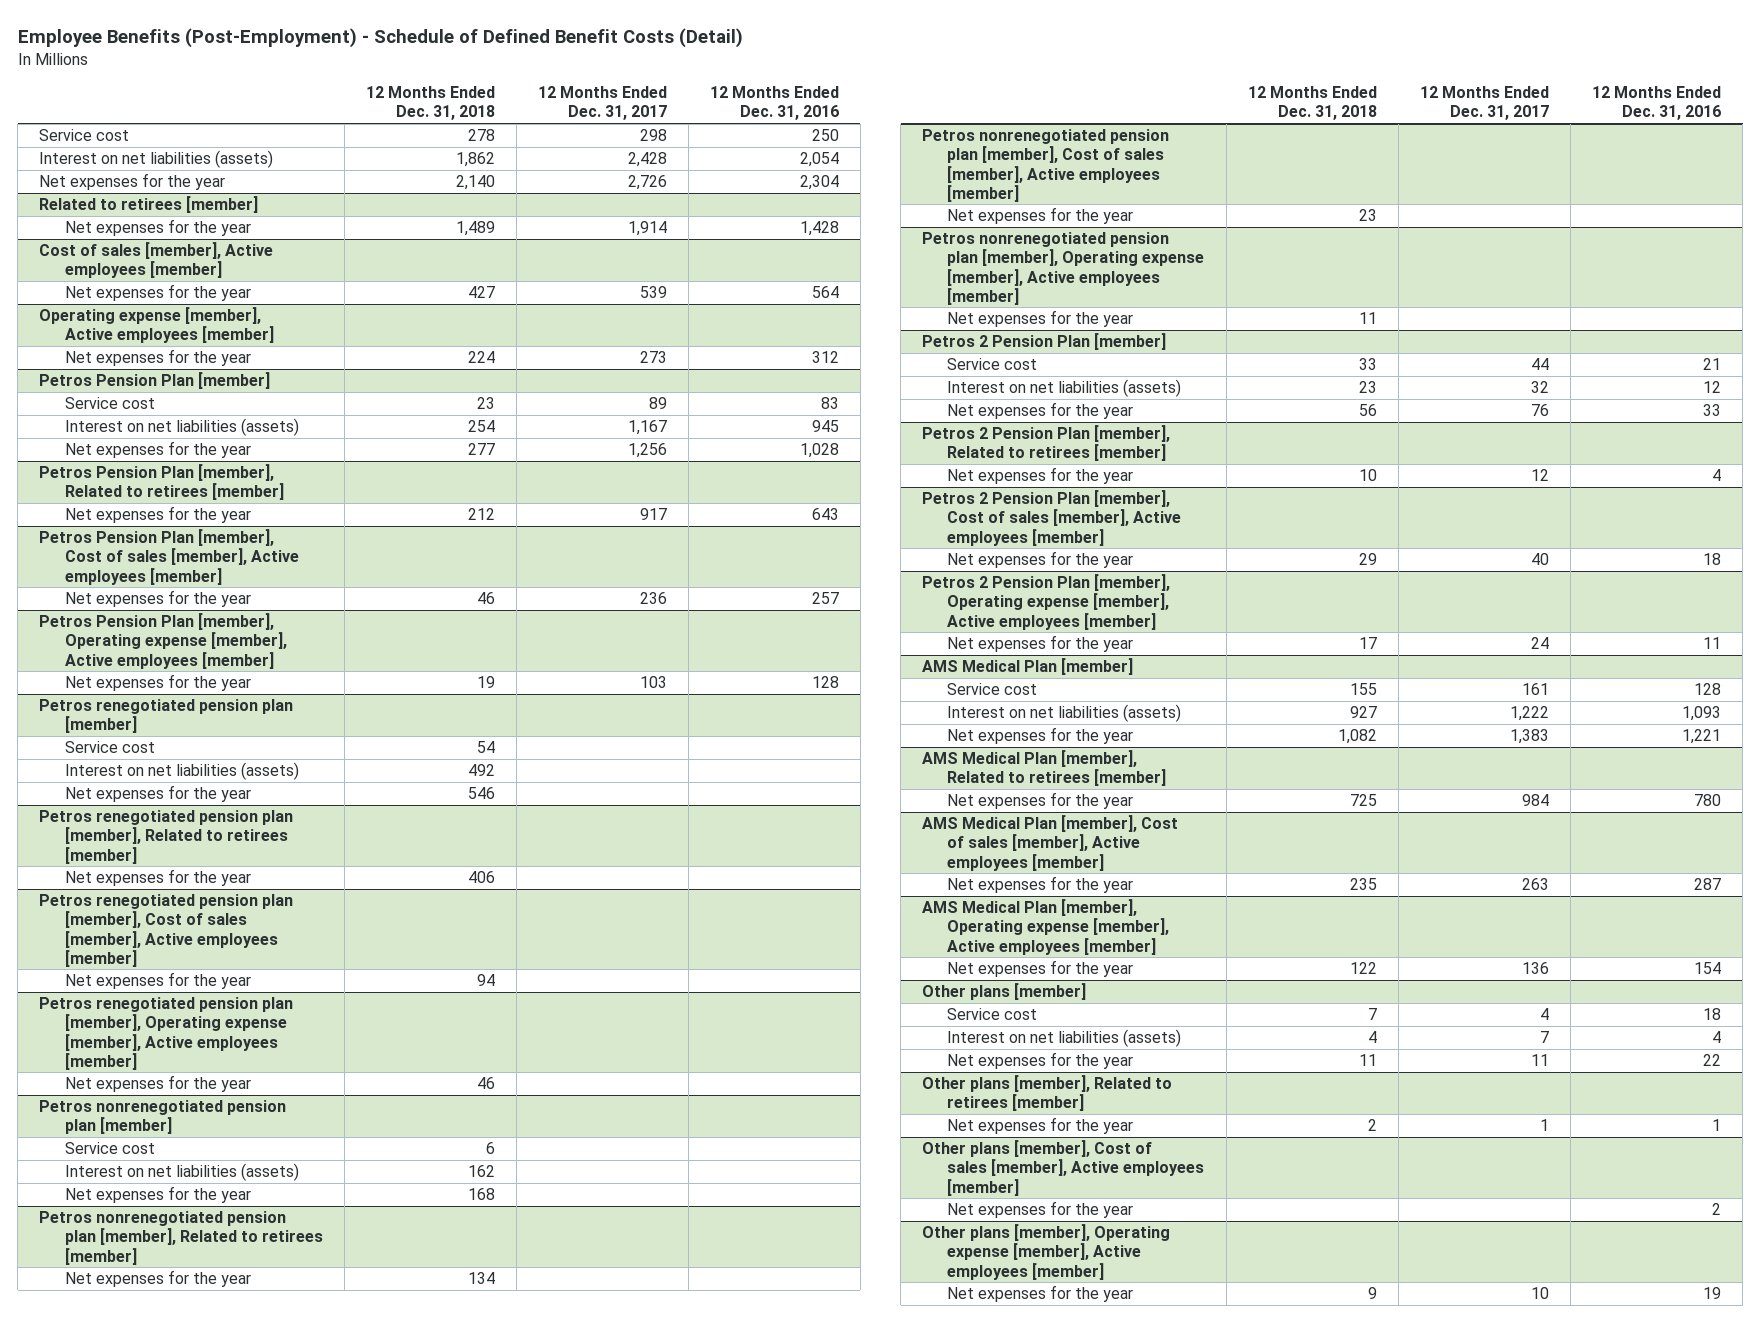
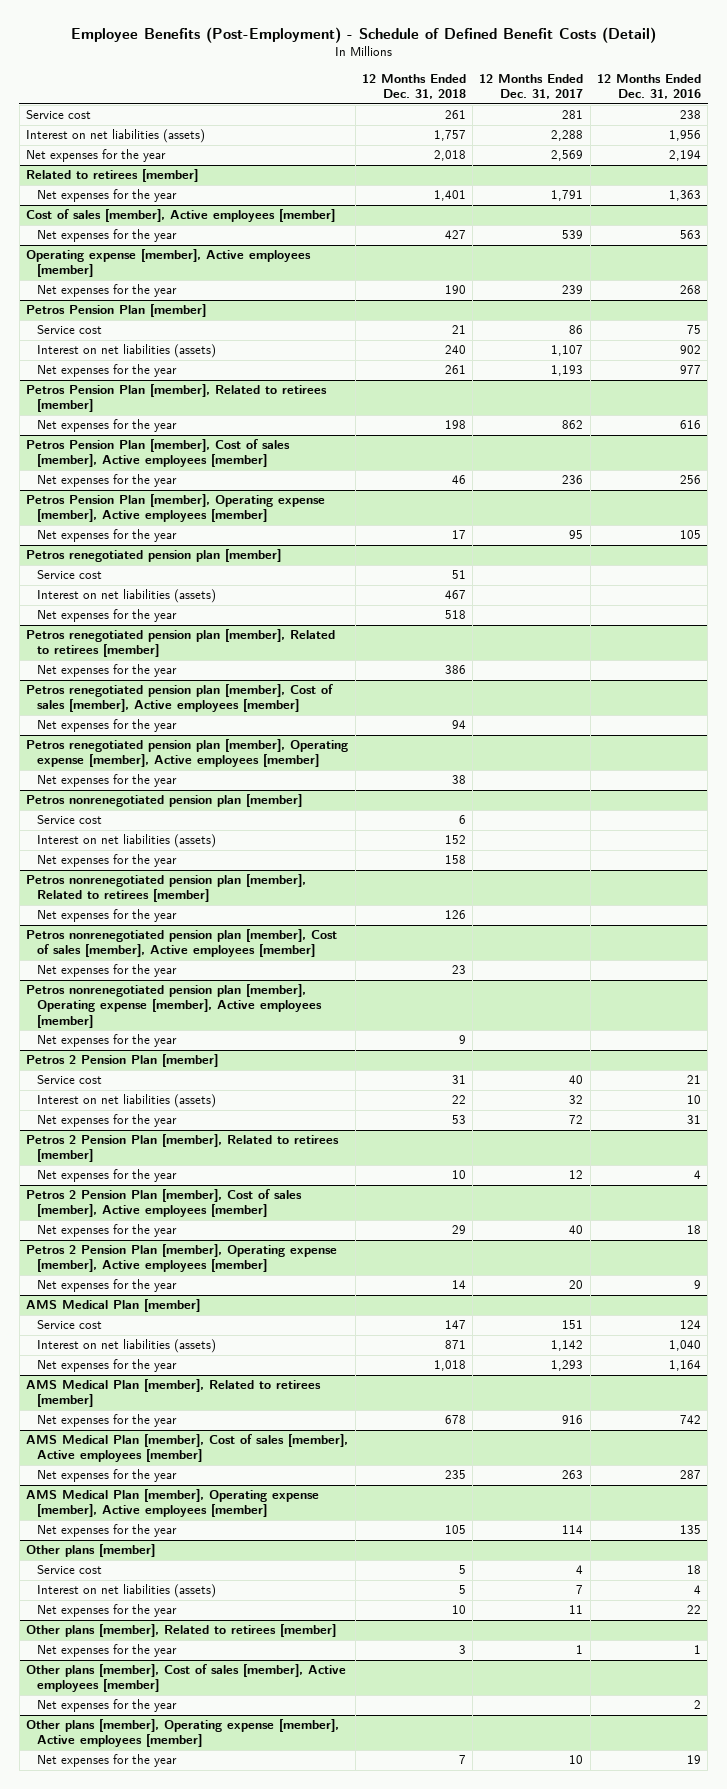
[467,129,495,142] 278 -> [444,110,466,120] 261
[639,129,667,142] 298 -> [562,110,584,120] 281
[811,129,839,142] 250 -> [680,110,702,120] 238
[455,152,495,168] 1,862 -> [433,130,466,142] 1,757
[627,152,667,168] 2,428 -> [551,130,584,142] 2,288
[799,152,839,168] 2,054 -> [669,130,702,142] 1,956
[455,175,495,191] 2,140 -> [433,150,466,162] 2,018
[627,175,667,191] 2,726 -> [551,150,584,162] 2,569
[799,175,839,191] 2,304 -> [669,150,702,162] 2,194
[455,221,495,237] 1,489 -> [433,190,466,202] 1,401
[627,221,667,237] 1,914 -> [551,190,584,202] 1,791
[799,221,839,237] 1,428 -> [669,190,702,202] 1,363
[811,286,839,299] 564 -> [680,230,702,240] 563
[467,351,495,364] 224 -> [444,285,466,295] 190
[639,351,667,364] 273 -> [562,285,584,295] 239
[811,351,839,364] 312 -> [680,285,702,295] 268
[476,397,495,410] 23 -> [451,325,466,335] 21
[648,397,667,410] 89 -> [569,325,584,335] 86
[820,397,839,410] 83 -> [687,325,702,335] 75
[467,420,495,433] 254 -> [444,345,466,355] 240
[627,420,667,436] 1,167 -> [551,345,584,357] 1,107
[811,420,839,433] 945 -> [680,345,702,355] 902
[467,443,495,456] 277 -> [444,365,466,375] 261
[627,443,667,459] 1,256 -> [551,365,584,377] 1,193
[799,443,839,459] 1,028 -> [680,365,702,375] 977
[467,508,495,521] 212 -> [444,420,466,430] 198
[639,508,667,521] 917 -> [562,420,584,430] 862
[811,508,839,521] 643 -> [680,420,702,430] 616
[811,592,839,605] 257 -> [680,475,702,485] 256
[476,676,495,689] 19 -> [451,530,466,540] 17
[639,676,667,689] 103 -> [569,530,584,540] 95
[811,676,839,689] 128 -> [680,530,702,540] 105
[476,741,495,754] 54 -> [451,570,466,580] 51
[467,764,495,777] 492 -> [444,590,466,600] 467
[467,787,495,800] 546 -> [444,610,466,620] 518
[467,871,495,884] 406 -> [444,665,466,675] 386
[476,1077,495,1090] 46 -> [451,775,466,785] 38
[467,1165,495,1178] 162 -> [444,835,466,845] 152
[467,1188,495,1201] 168 -> [444,855,466,865] 158
[467,1272,495,1285] 134 -> [444,910,466,920] 126
[1359,312,1378,325] 11 -> [458,1035,466,1045] 9
[1359,358,1378,371] 33 -> [451,1075,466,1085] 31
[1531,358,1550,371] 44 -> [569,1075,584,1085] 40
[1359,381,1378,394] 23 -> [451,1095,466,1105] 22
[1703,381,1722,394] 12 -> [687,1095,702,1105] 10
[1359,404,1378,417] 56 -> [451,1115,466,1125] 53
[1531,404,1550,417] 76 -> [569,1115,584,1125] 72
[1703,404,1722,417] 33 -> [687,1115,702,1125] 31
[1359,637,1378,650] 17 -> [451,1280,466,1290] 14
[1531,637,1550,650] 24 -> [569,1280,584,1290] 20
[1703,637,1722,650] 11 -> [694,1280,702,1290] 9
[1350,683,1378,696] 155 -> [444,1320,466,1330] 147
[1522,683,1550,696] 161 -> [562,1320,584,1330] 151
[1694,683,1722,696] 128 -> [680,1320,702,1330] 124
[1350,706,1378,719] 927 -> [444,1340,466,1350] 871
[1510,706,1550,722] 1,222 -> [551,1340,584,1352] 1,142
[1682,706,1722,722] 1,093 -> [669,1340,702,1352] 1,040
[1338,729,1378,745] 1,082 -> [433,1360,466,1372] 1,018
[1510,729,1550,745] 1,383 -> [551,1360,584,1372] 1,293
[1682,729,1722,745] 1,221 -> [669,1360,702,1372] 1,164
[1350,794,1378,807] 725 -> [444,1415,466,1425] 678
[1522,794,1550,807] 984 -> [562,1415,584,1425] 916
[1694,794,1722,807] 780 -> [680,1415,702,1425] 742
[1350,962,1378,975] 122 -> [444,1525,466,1535] 105
[1522,962,1550,975] 136 -> [562,1525,584,1535] 114
[1694,962,1722,975] 154 -> [680,1525,702,1535] 135
[1368,1008,1378,1021] 7 -> [458,1565,466,1575] 5
[1368,1031,1378,1044] 4 -> [458,1585,466,1595] 5
[1359,1054,1378,1067] 11 -> [451,1605,466,1615] 10
[1368,1119,1378,1132] 2 -> [458,1645,466,1655] 3
[1368,1287,1378,1300] 9 -> [458,1755,466,1765] 7

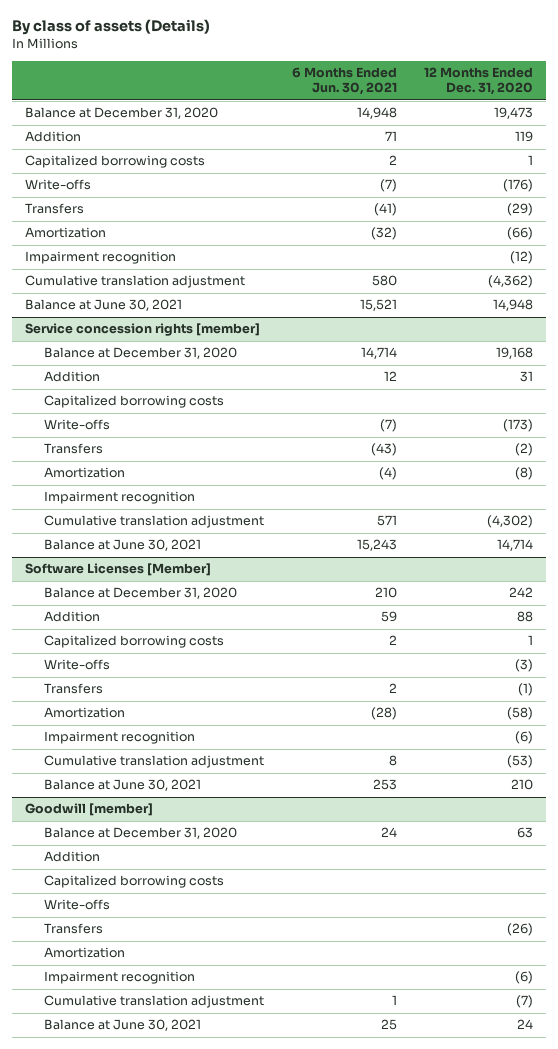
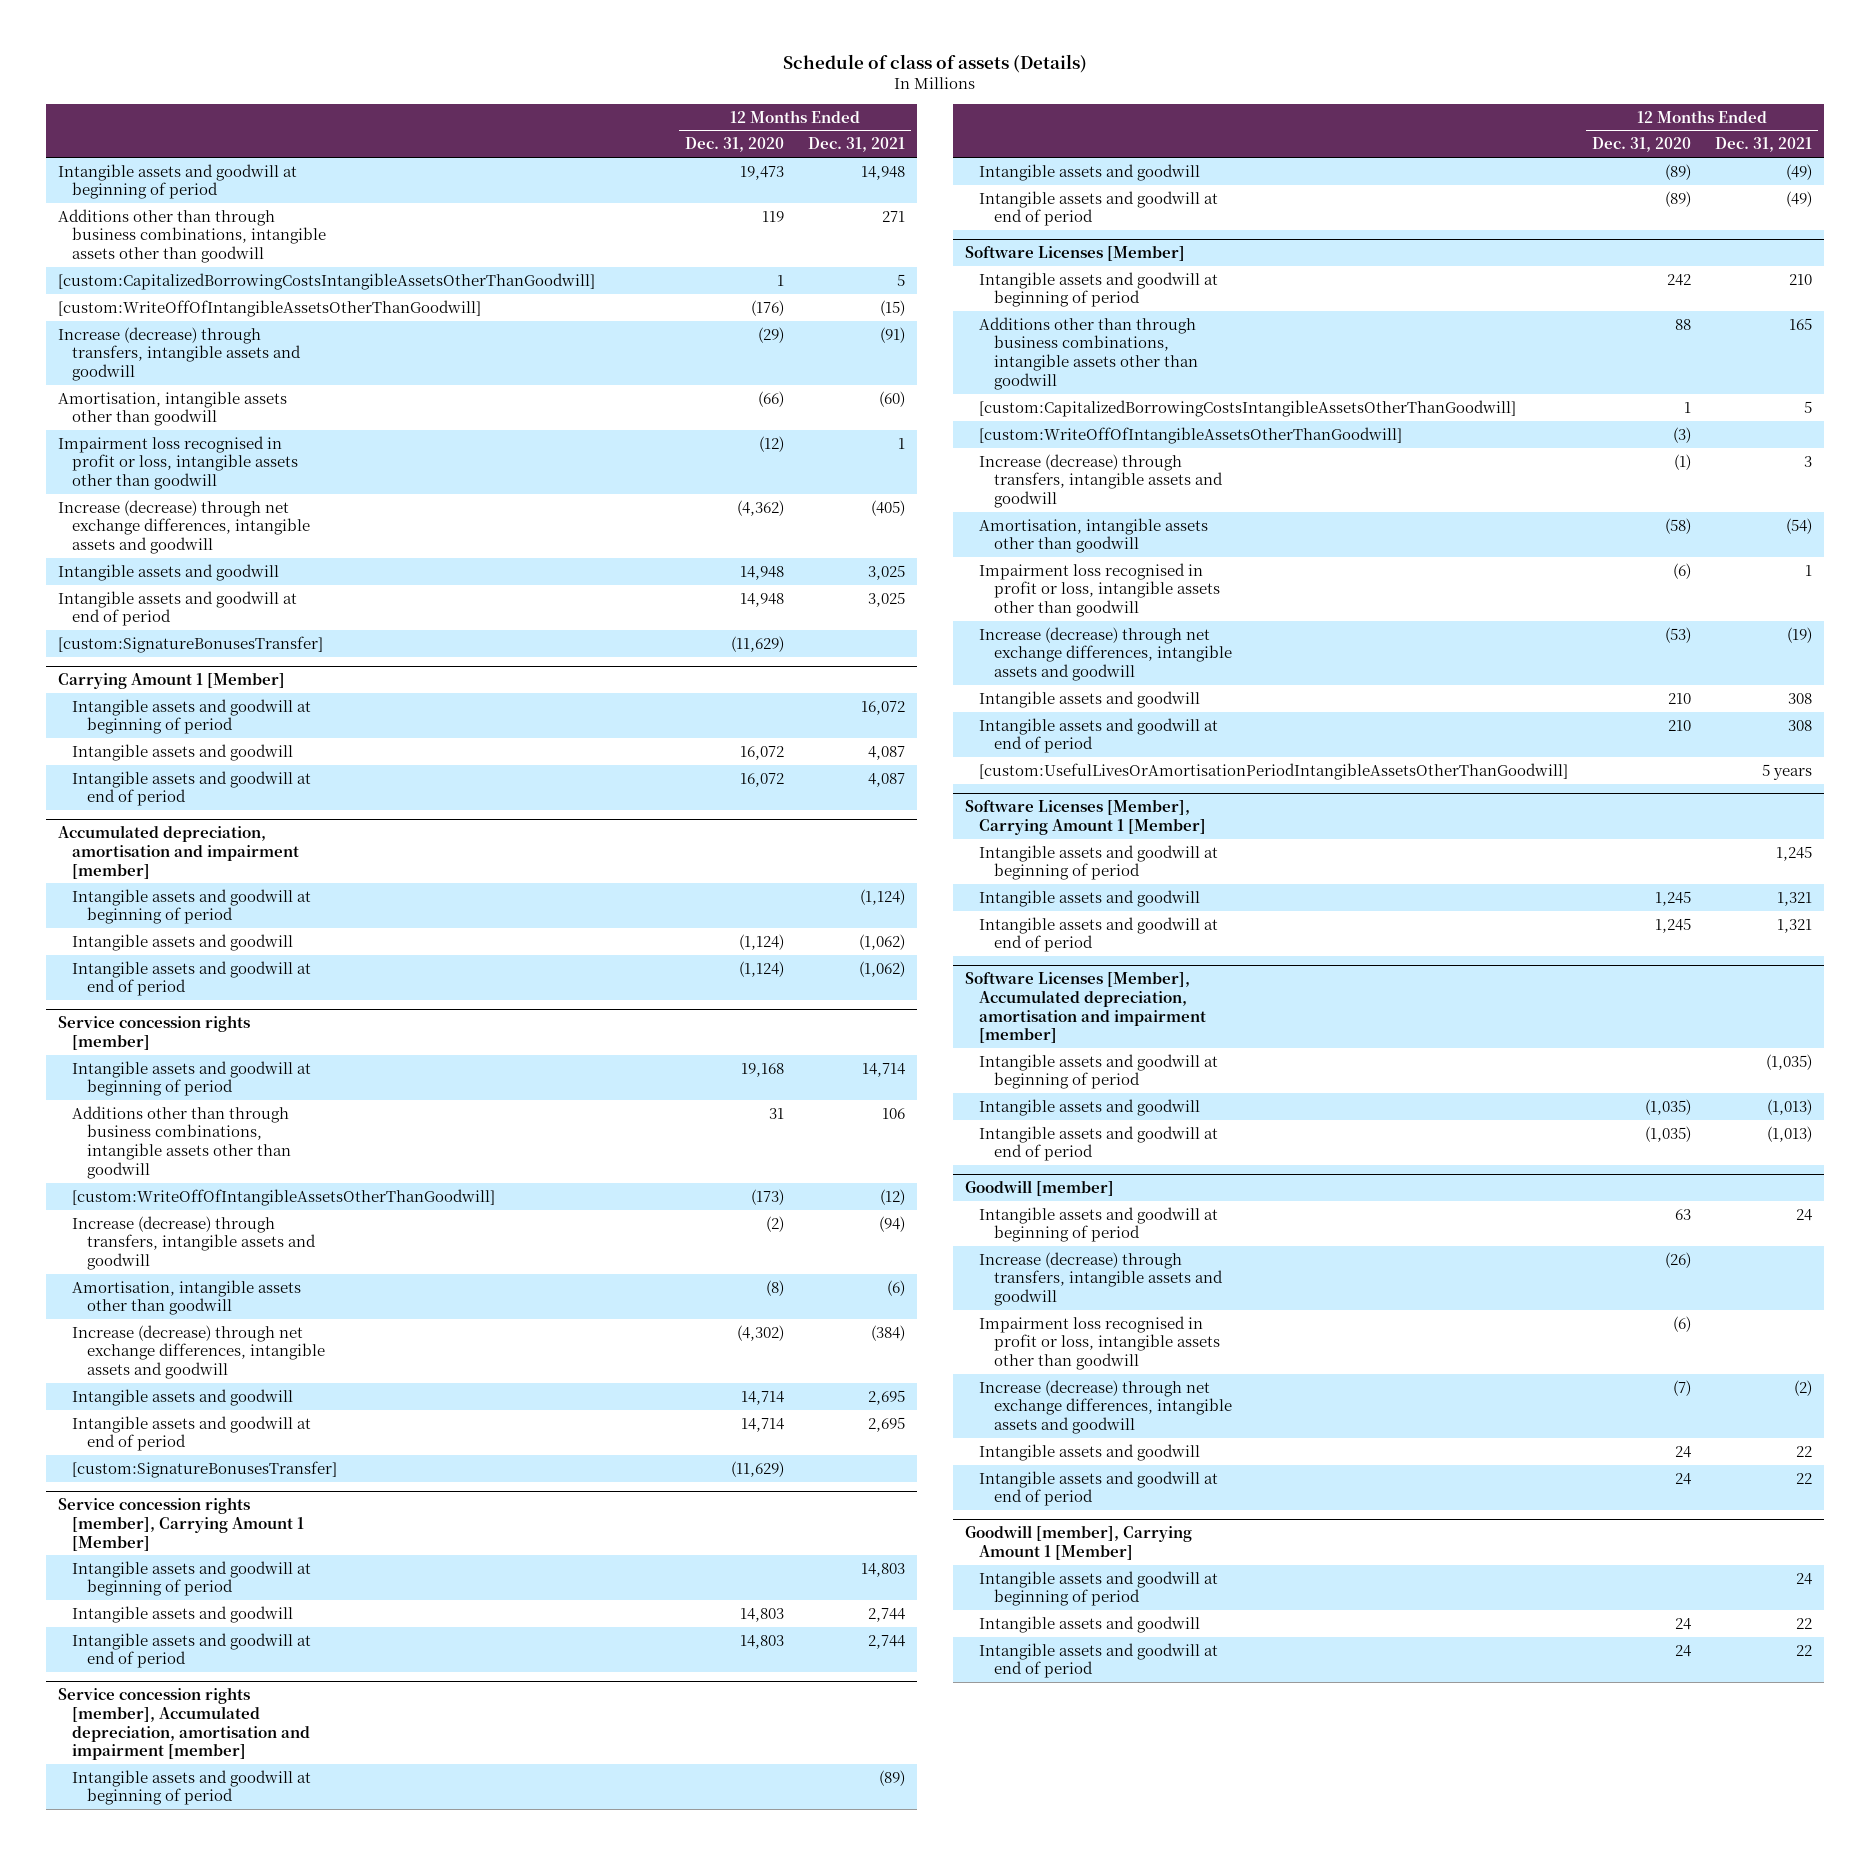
[11,19,210,36] By class of assets (Details) -> [782,54,1087,74] Schedule of class of assets (Details)
[291,67,397,96] 6 Months Ended Jun. 30, 2021 -> none
none -> [807,137,905,153] Dec. 31, 2021
[25,155,206,169] Capitalized borrowing costs -> none
[25,107,219,120] Balance at December 31, 2020 -> [58,163,298,200] Intangible assets and goodwill at beginning of period
[25,131,82,143] Addition -> [58,208,327,264] Additions other than through business combinations, intangible assets other than goodwill
none -> [58,272,596,290] [custom:CapitalizedBorrowingCostsIntangibleAssetsOtherThanGoodwill]
[25,179,92,191] Write-offs -> [58,299,482,317] [custom:WriteOffOfIntangibleAssetsOtherThanGoodwill]
[25,203,85,215] Transfers -> [58,326,302,382] Increase (decrease) through transfers, intangible assets and goodwill
[25,227,107,239] Amortization -> [58,390,288,427] Amortisation, intangible assets other than goodwill
[25,251,177,265] Impairment recognition -> [58,435,299,491] Impairment loss recognised in profit or loss, intangible assets other than goodwill
[25,275,246,289] Cumulative translation adjustment -> [58,499,311,555] Increase (decrease) through net exchange differences, intangible assets and goodwill
[25,299,183,312] Balance at June 30, 2021 -> [58,563,280,581] Intangible assets and goodwill
none -> [58,590,298,627] Intangible assets and goodwill at end of period
none -> [58,635,324,653] [custom:SignatureBonusesTransfer]
none -> [58,673,286,690] Carrying Amount 1 [Member]
none -> [72,698,312,735] Intangible assets and goodwill at beginning of period
none -> [72,743,294,761] Intangible assets and goodwill
none -> [72,770,312,807] Intangible assets and goodwill at end of period
none -> [58,825,300,879] Accumulated depreciation, amortisation and impairment [member]
none -> [72,888,312,925] Intangible assets and goodwill at beginning of period
none -> [72,933,294,951] Intangible assets and goodwill
none -> [72,960,312,997] Intangible assets and goodwill at end of period
[44,395,225,409] Capitalized borrowing costs -> none
[44,491,196,505] Impairment recognition -> none
[44,347,238,360] Balance at December 31, 2020 -> [72,1060,312,1097] Intangible assets and goodwill at beginning of period
[44,371,101,383] Addition -> [72,1105,291,1179] Additions other than through business combinations, intangible assets other than goodwill
[44,419,111,431] Write-offs -> [72,1188,496,1206] [custom:WriteOffOfIntangibleAssetsOtherThanGoodwill]
[44,443,104,455] Transfers -> [72,1215,316,1271] Increase (decrease) through transfers, intangible assets and goodwill
[44,467,126,479] Amortization -> [72,1279,302,1316] Amortisation, intangible assets other than goodwill
[44,515,265,529] Cumulative translation adjustment -> [72,1324,325,1380] Increase (decrease) through net exchange differences, intangible assets and goodwill
[44,539,202,552] Balance at June 30, 2021 -> [72,1388,294,1406] Intangible assets and goodwill
none -> [72,1415,312,1452] Intangible assets and goodwill at end of period
none -> [72,1460,338,1478] [custom:SignatureBonusesTransfer]
none -> [58,1497,305,1551] Service concession rights [member], Carrying Amount 1 [Member]
none -> [72,1560,312,1597] Intangible assets and goodwill at beginning of period
none -> [72,1605,294,1623] Intangible assets and goodwill
none -> [72,1632,312,1669] Intangible assets and goodwill at end of period
none -> [58,1687,311,1761] Service concession rights [member], Accumulated depreciation, amortisation and impairment [member]
none -> [72,1769,312,1806] Intangible assets and goodwill at beginning of period
none -> [979,163,1201,181] Intangible assets and goodwill
none -> [979,190,1219,227] Intangible assets and goodwill at end of period
[44,635,225,649] Capitalized borrowing costs -> none
[44,587,238,600] Balance at December 31, 2020 -> [979,271,1219,308] Intangible assets and goodwill at beginning of period
[44,611,101,623] Addition -> [979,316,1198,390] Additions other than through business combinations, intangible assets other than goodwill
none -> [979,399,1517,417] [custom:CapitalizedBorrowingCostsIntangibleAssetsOtherThanGoodwill]
[44,659,111,671] Write-offs -> [979,426,1403,444] [custom:WriteOffOfIntangibleAssetsOtherThanGoodwill]
[44,683,104,695] Transfers -> [979,453,1223,509] Increase (decrease) through transfers, intangible assets and goodwill
[44,707,126,719] Amortization -> [979,517,1209,554] Amortisation, intangible assets other than goodwill
[44,731,196,745] Impairment recognition -> [979,562,1220,618] Impairment loss recognised in profit or loss, intangible assets other than goodwill
[44,755,265,769] Cumulative translation adjustment -> [979,626,1232,682] Increase (decrease) through net exchange differences, intangible assets and goodwill
[44,779,202,792] Balance at June 30, 2021 -> [979,690,1201,708] Intangible assets and goodwill
none -> [979,717,1219,754] Intangible assets and goodwill at end of period
none -> [979,762,1569,780] [custom:UsefulLivesOrAmortisationPeriodIntangibleAssetsOtherThanGoodwill]
none -> [965,800,1207,835] Software Licenses [Member], Carrying Amount 1 [Member]
none -> [979,844,1219,881] Intangible assets and goodwill at beginning of period
none -> [979,889,1201,907] Intangible assets and goodwill
none -> [979,916,1219,953] Intangible assets and goodwill at end of period
none -> [965,972,1207,1044] Software Licenses [Member], Accumulated depreciation, amortisation and impairment [member]
none -> [979,1053,1219,1090] Intangible assets and goodwill at beginning of period
none -> [979,1098,1201,1116] Intangible assets and goodwill
none -> [979,1125,1219,1162] Intangible assets and goodwill at end of period
[44,851,101,863] Addition -> none
[44,875,225,889] Capitalized borrowing costs -> none
[44,899,111,911] Write-offs -> none
[44,947,126,959] Amortization -> none
[44,827,238,840] Balance at December 31, 2020 -> [979,1206,1219,1243] Intangible assets and goodwill at beginning of period
[44,923,104,935] Transfers -> [979,1251,1223,1307] Increase (decrease) through transfers, intangible assets and goodwill
[44,971,196,985] Impairment recognition -> [979,1315,1220,1371] Impairment loss recognised in profit or loss, intangible assets other than goodwill
[44,995,265,1009] Cumulative translation adjustment -> [979,1379,1232,1435] Increase (decrease) through net exchange differences, intangible assets and goodwill
[44,1019,202,1032] Balance at June 30, 2021 -> [979,1443,1201,1461] Intangible assets and goodwill
none -> [979,1470,1219,1507] Intangible assets and goodwill at end of period
none -> [965,1525,1193,1560] Goodwill [member], Carrying Amount 1 [Member]
none -> [979,1570,1219,1607] Intangible assets and goodwill at beginning of period
none -> [979,1615,1201,1633] Intangible assets and goodwill
none -> [979,1642,1219,1679] Intangible assets and goodwill at end of period

